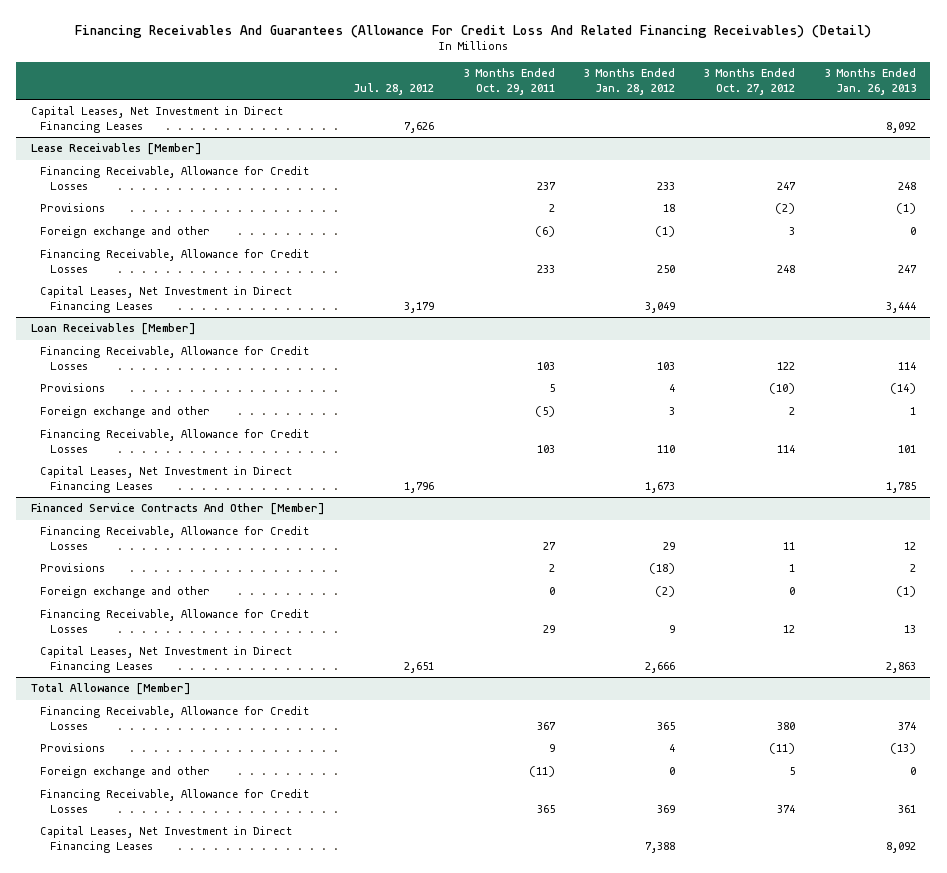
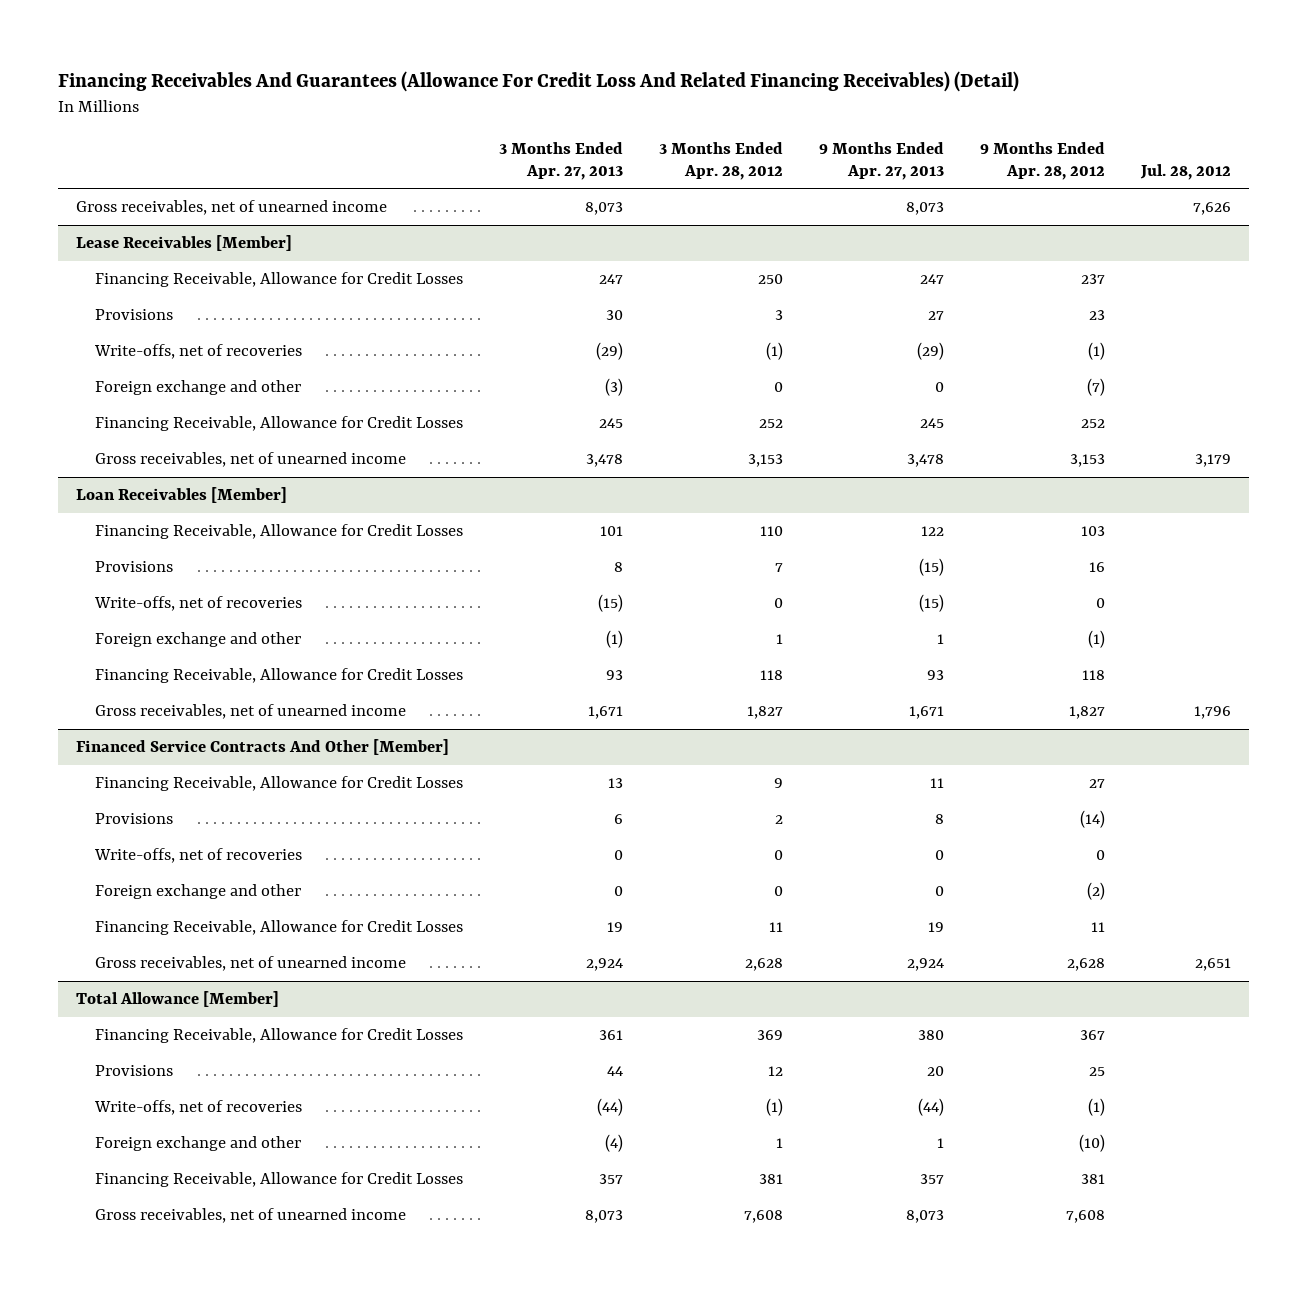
[462,68,555,95] 3 Months Ended Oct. 29, 2011 -> none
[583,68,676,95] 3 Months Ended Jan. 28, 2012 -> none
[703,68,796,95] 3 Months Ended Oct. 27, 2012 -> none
[823,68,916,95] 3 Months Ended Jan. 26, 2013 -> none
none -> [499,141,624,180] 3 Months Ended Apr. 27, 2013
none -> [659,141,784,180] 3 Months Ended Apr. 28, 2012
none -> [819,141,945,180] 9 Months Ended Apr. 27, 2013
none -> [980,141,1106,180] 9 Months Ended Apr. 28, 2012
[30,106,283,133] Capital Leases, Net Investment in Direct Financing Leases -> [75,200,387,216] Gross receivables, net of unearned income
none -> [94,344,303,360] Write-offs, net of recoveries
[40,286,293,313] Capital Leases, Net Investment in Direct Financing Leases -> [95,452,407,468] Gross receivables, net of unearned income
none -> [94,596,303,612] Write-offs, net of recoveries
[40,466,293,493] Capital Leases, Net Investment in Direct Financing Leases -> [95,704,407,720] Gross receivables, net of unearned income
none -> [94,848,303,864] Write-offs, net of recoveries
[40,646,293,673] Capital Leases, Net Investment in Direct Financing Leases -> [95,956,407,972] Gross receivables, net of unearned income
none -> [94,1100,303,1116] Write-offs, net of recoveries
[40,826,293,853] Capital Leases, Net Investment in Direct Financing Leases -> none
none -> [95,1208,407,1224] Gross receivables, net of unearned income

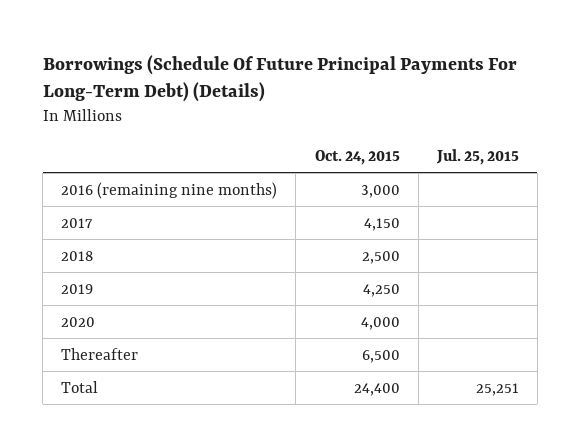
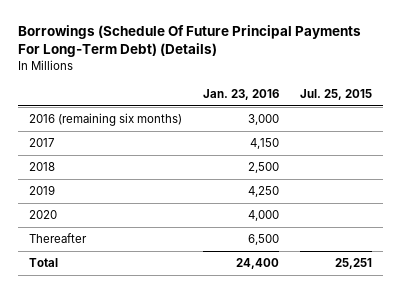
[314,149,400,165] Oct. 24, 2015 -> none
none -> [203,89,280,101] Jan. 23, 2016
[61,181,278,199] 2016 (remaining nine months) -> [28,113,182,127] 2016 (remaining six months)

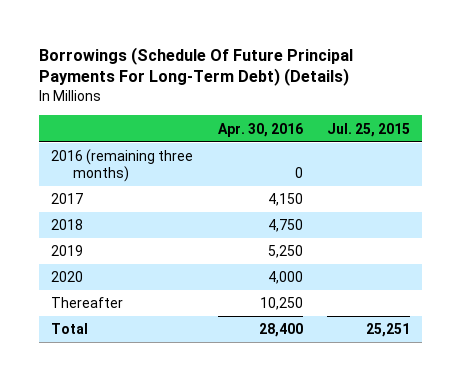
[203,89,280,101] Jan. 23, 2016 -> none
none -> [217,122,303,137] Apr. 30, 2016
[28,113,182,127] 2016 (remaining six months) -> [51,149,194,182] 2016 (remaining three months)

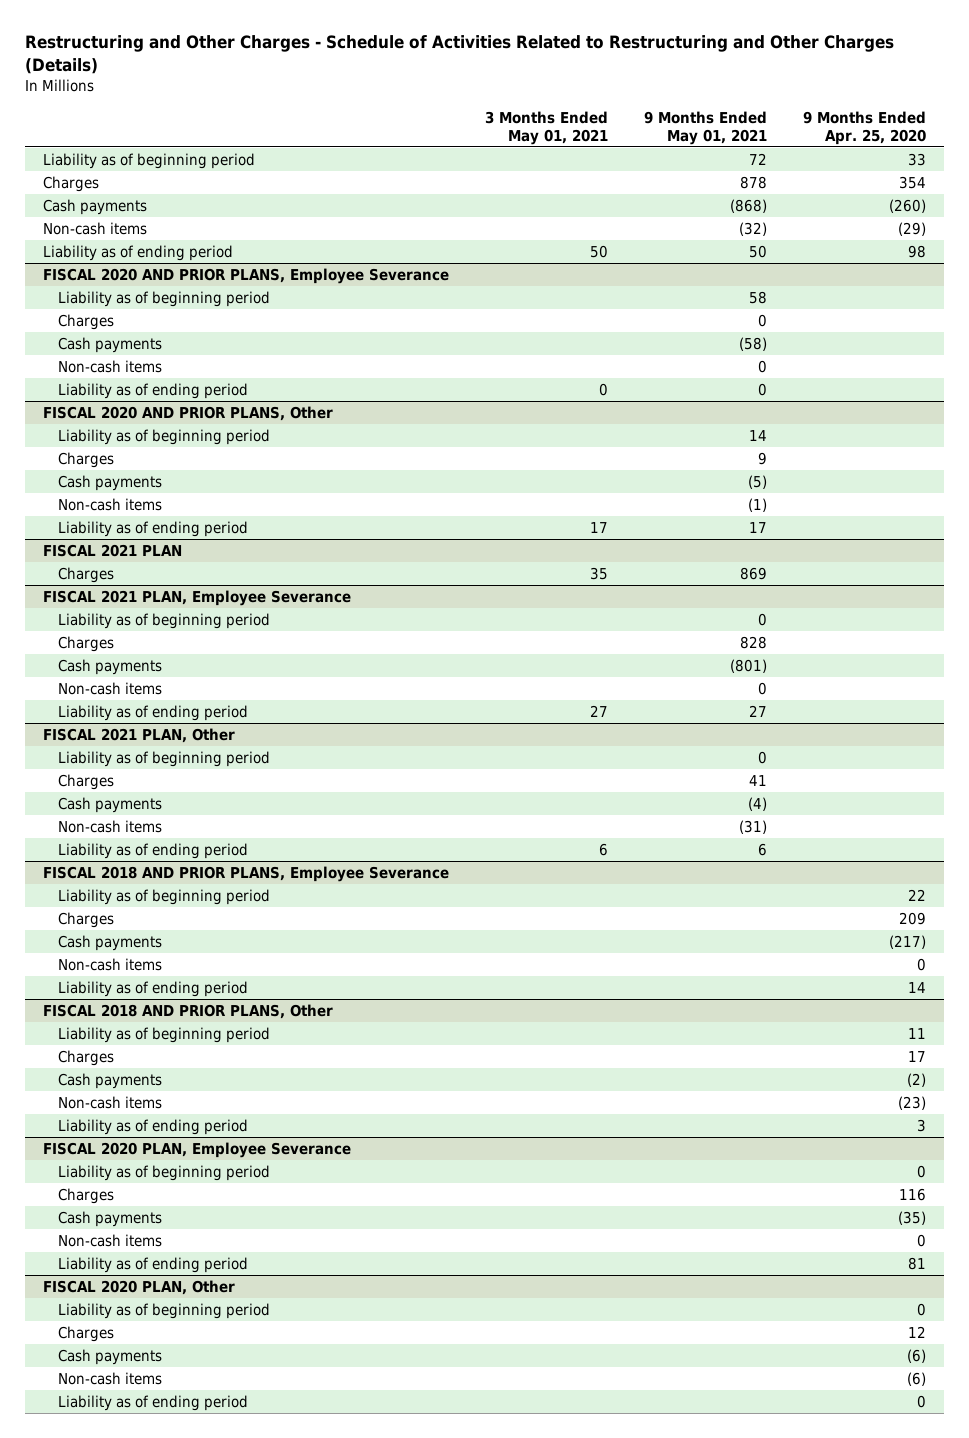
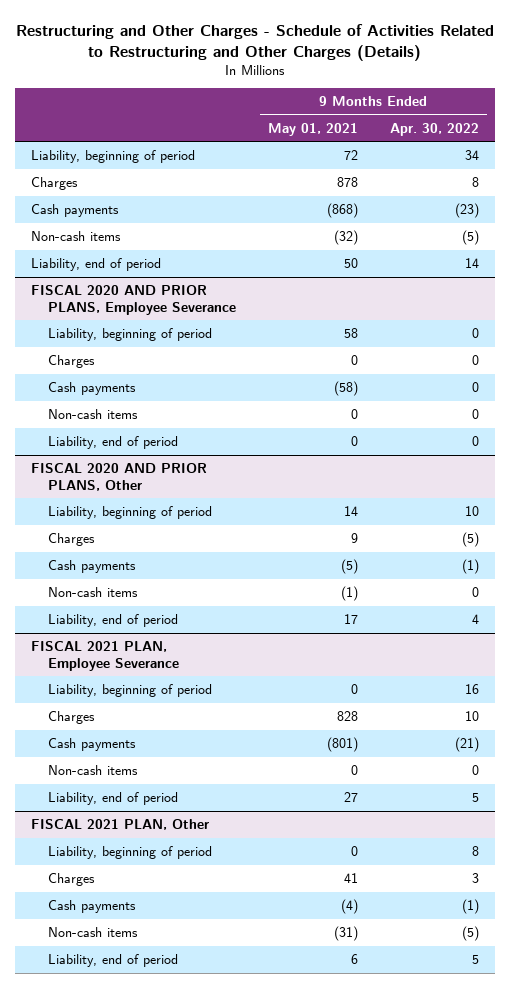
[484,111,608,145] 3 Months Ended May 01, 2021 -> none
[802,111,926,145] 9 Months Ended Apr. 25, 2020 -> none
none -> [389,122,479,136] Apr. 30, 2022
[42,152,255,169] Liability as of beginning period -> [31,149,196,163] Liability, beginning of period
[42,244,233,261] Liability as of ending period -> [31,257,162,271] Liability, end of period
[57,290,270,307] Liability as of beginning period -> [48,327,213,341] Liability, beginning of period
[57,382,248,399] Liability as of ending period -> [48,435,179,449] Liability, end of period
[57,428,270,445] Liability as of beginning period -> [48,505,213,519] Liability, beginning of period
[42,543,182,557] FISCAL 2021 PLAN -> none
[57,566,114,583] Charges -> none
[57,520,248,537] Liability as of ending period -> [48,613,179,627] Liability, end of period
[57,612,270,629] Liability as of beginning period -> [48,683,213,697] Liability, beginning of period
[57,704,248,721] Liability as of ending period -> [48,791,179,805] Liability, end of period
[57,750,270,767] Liability as of beginning period -> [48,845,213,859] Liability, beginning of period
[42,865,449,882] FISCAL 2018 AND PRIOR PLANS, Employee Severance -> none
[57,888,270,905] Liability as of beginning period -> none
[57,911,114,928] Charges -> none
[57,934,162,951] Cash payments -> none
[57,957,162,971] Non-cash items -> none
[57,980,248,997] Liability as of ending period -> none
[42,1003,333,1019] FISCAL 2018 AND PRIOR PLANS, Other -> none
[57,1026,270,1043] Liability as of beginning period -> none
[57,1049,114,1066] Charges -> none
[57,1072,162,1089] Cash payments -> none
[57,1095,162,1109] Non-cash items -> none
[57,1118,248,1135] Liability as of ending period -> none
[42,1141,351,1158] FISCAL 2020 PLAN, Employee Severance -> none
[57,1164,270,1181] Liability as of beginning period -> none
[57,1187,114,1204] Charges -> none
[57,1210,162,1227] Cash payments -> none
[57,1233,162,1247] Non-cash items -> none
[57,1256,248,1273] Liability as of ending period -> none
[42,1279,235,1295] FISCAL 2020 PLAN, Other -> none
[57,1302,270,1319] Liability as of beginning period -> none
[57,1325,114,1342] Charges -> none
[57,1348,162,1365] Cash payments -> none
[57,1371,162,1385] Non-cash items -> none
[57,1394,248,1411] Liability as of ending period -> none
[57,842,248,859] Liability as of ending period -> [48,953,179,967] Liability, end of period

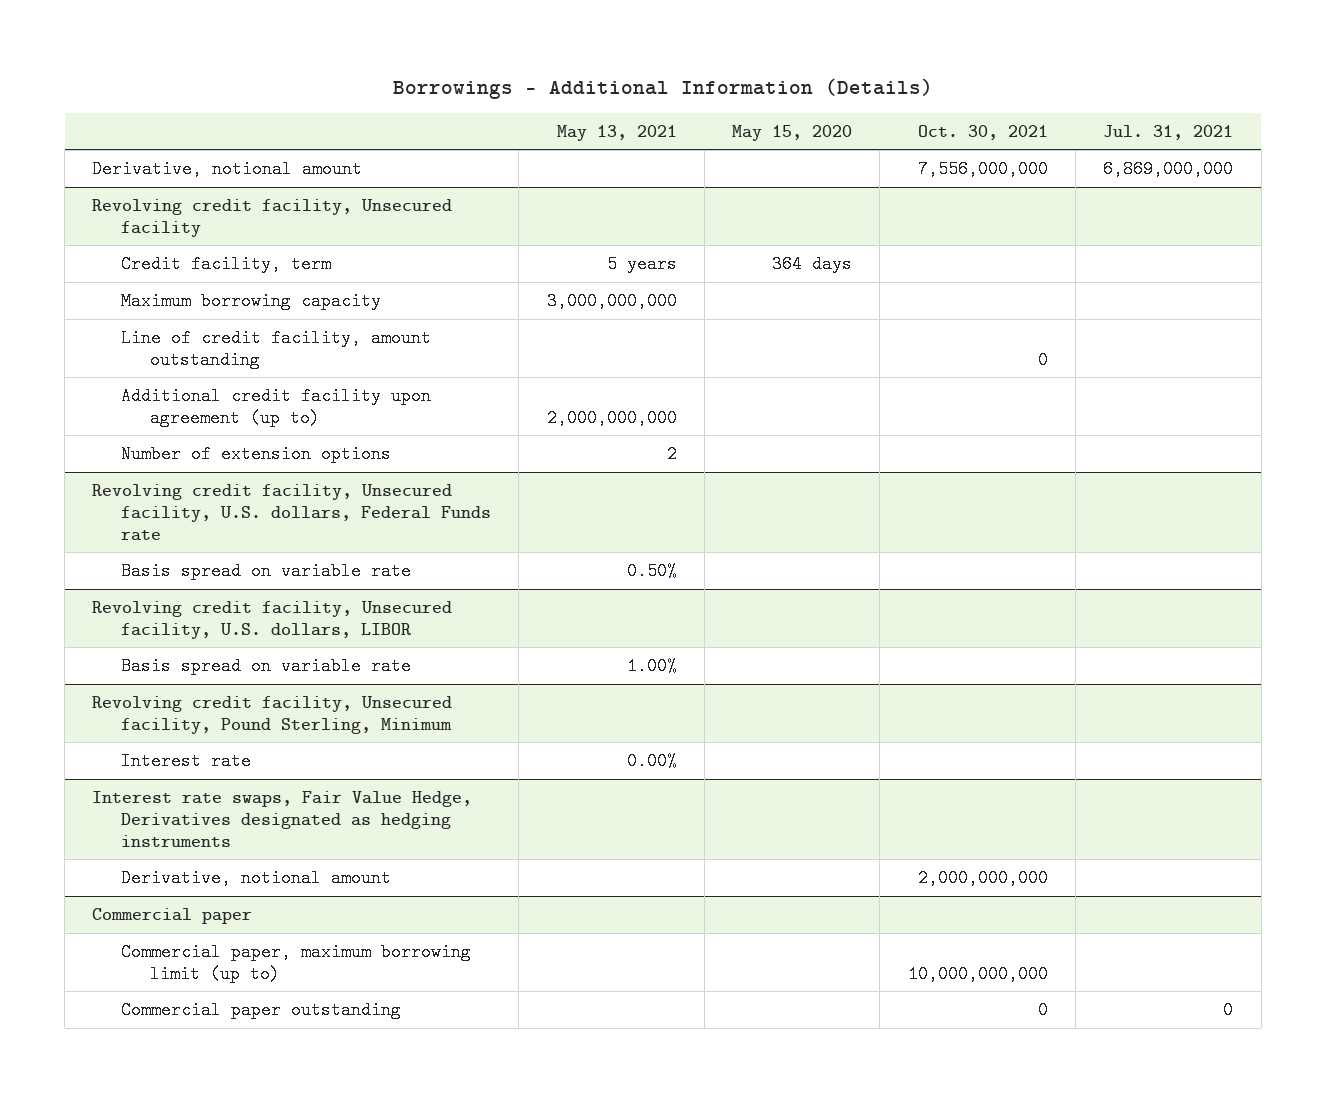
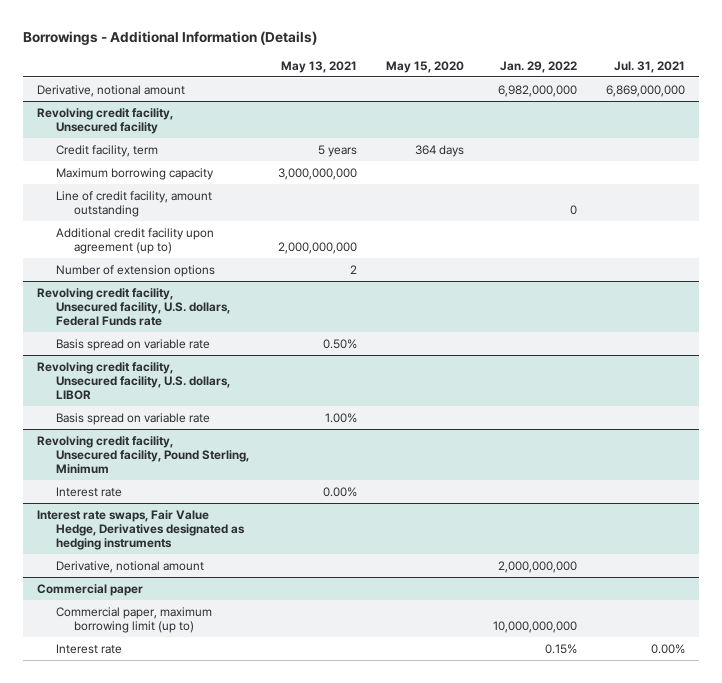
[917,124,1048,140] Oct. 30, 2021 -> none
none -> [499,60,577,73] Jan. 29, 2022
[120,1001,401,1020] Commercial paper outstanding -> none
none -> [55,643,122,654] Interest rate

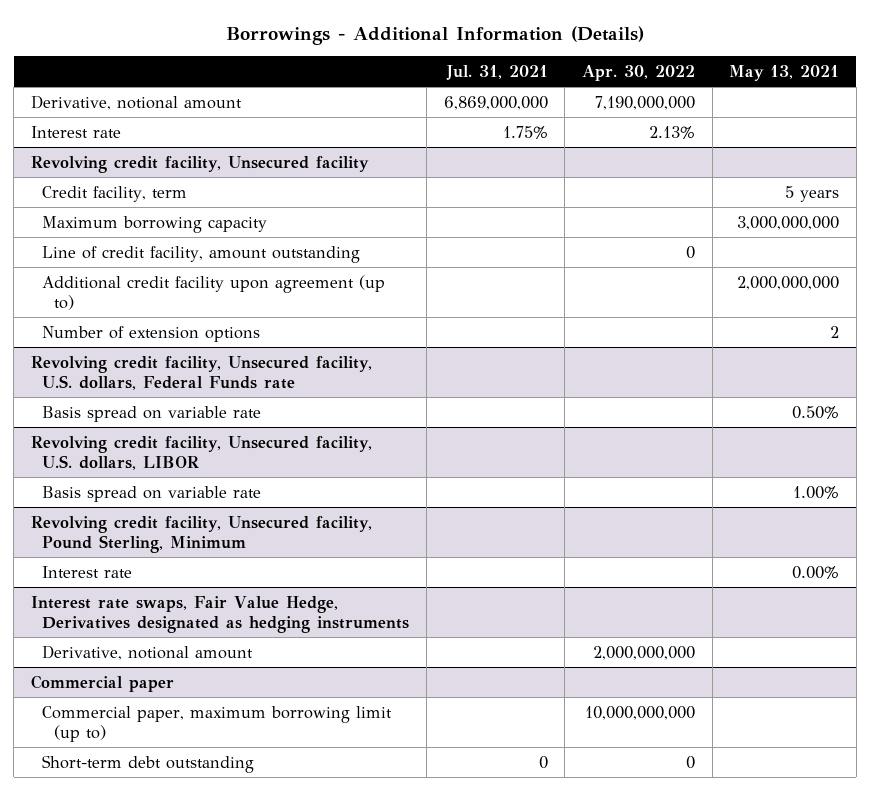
[385,60,464,73] May 15, 2020 -> none
[499,60,577,73] Jan. 29, 2022 -> none
none -> [582,65,696,82] Apr. 30, 2022
none -> [30,125,121,138] Interest rate
[55,643,122,654] Interest rate -> none
none -> [42,754,255,773] Short-term debt outstanding

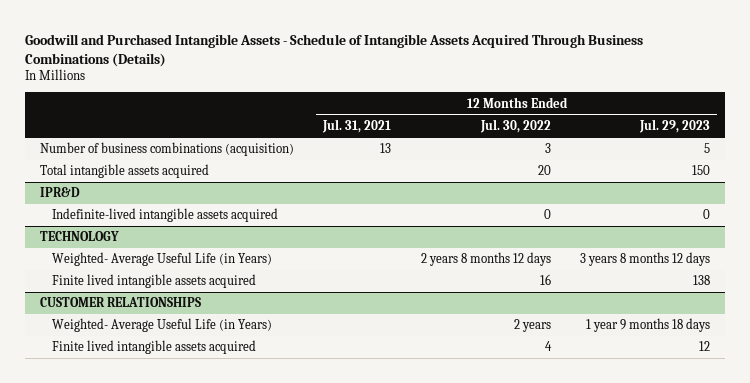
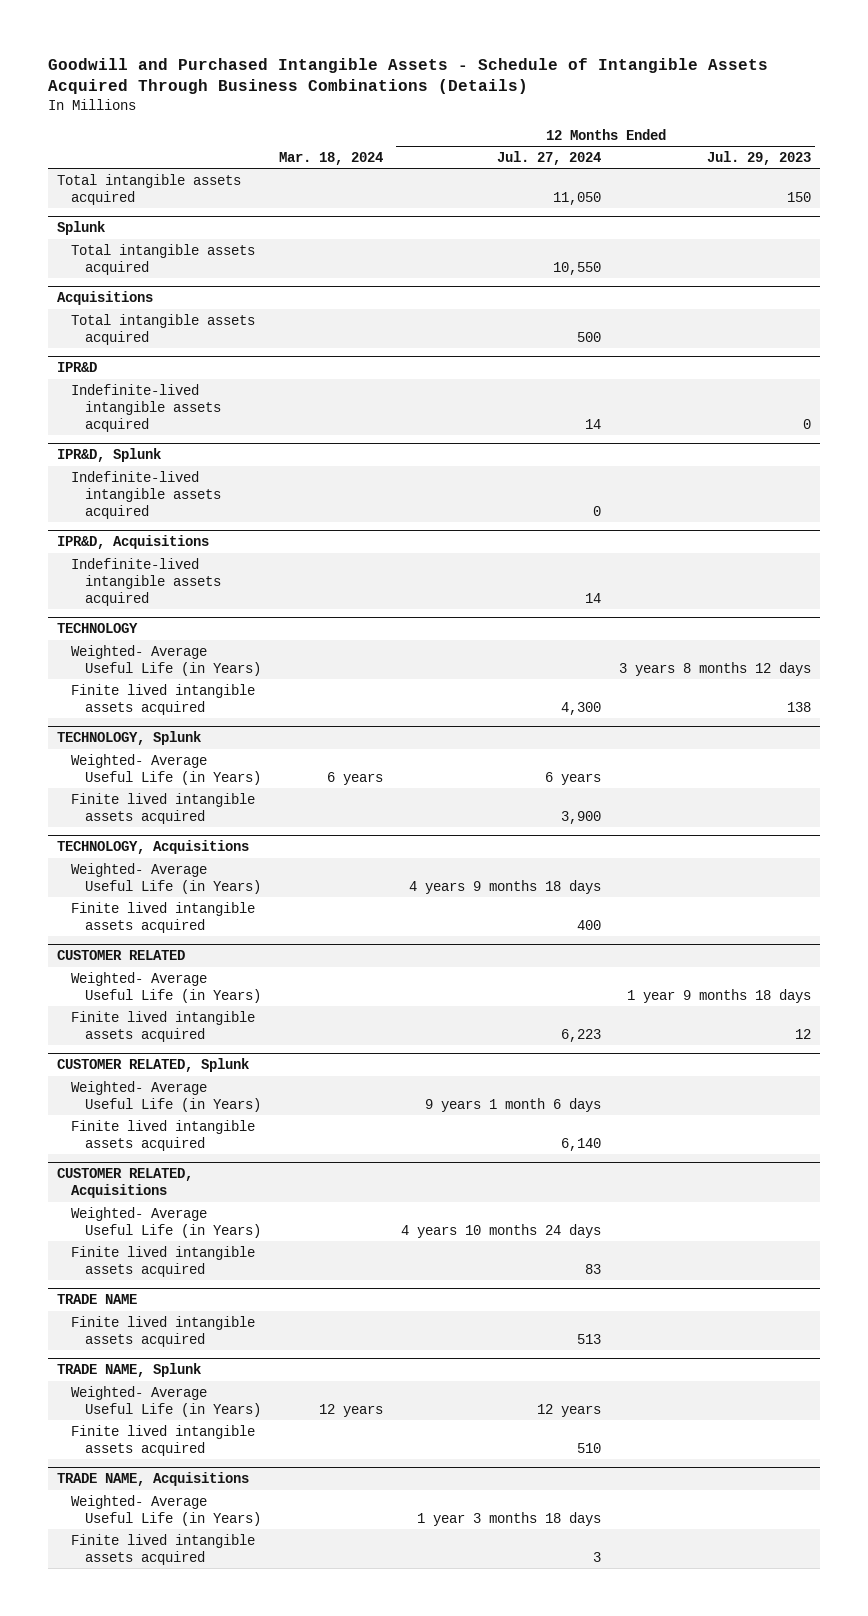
[322,119,392,134] Jul. 31, 2021 -> none
[479,119,551,134] Jul. 30, 2022 -> none
none -> [278,151,383,165] Mar. 18, 2024
none -> [496,150,601,165] Jul. 27, 2024
[40,142,295,157] Number of business combinations (acquisition) -> none
none -> [57,221,106,236] Splunk
none -> [70,243,255,275] Total intangible assets acquired
none -> [57,291,154,306] Acquisitions
none -> [70,313,255,345] Total intangible assets acquired
none -> [57,448,162,463] IPR&D, Splunk
none -> [70,470,221,519] Indefinite-lived intangible assets acquired
none -> [57,535,210,550] IPR&D, Acquisitions
none -> [70,557,221,606] Indefinite-lived intangible assets acquired
none -> [57,731,202,746] TECHNOLOGY, Splunk
none -> [70,753,261,785] Weighted- Average Useful Life (in Years)
none -> [70,792,255,824] Finite lived intangible assets acquired
none -> [57,840,250,855] TECHNOLOGY, Acquisitions
none -> [70,862,261,894] Weighted- Average Useful Life (in Years)
none -> [70,901,255,933] Finite lived intangible assets acquired
[40,297,202,308] CUSTOMER RELATIONSHIPS -> [57,950,186,961] CUSTOMER RELATED
none -> [57,1058,250,1073] CUSTOMER RELATED, Splunk
none -> [70,1080,261,1112] Weighted- Average Useful Life (in Years)
none -> [70,1119,255,1151] Finite lived intangible assets acquired
none -> [57,1168,194,1199] CUSTOMER RELATED, Acquisitions
none -> [70,1206,261,1238] Weighted- Average Useful Life (in Years)
none -> [70,1245,255,1277] Finite lived intangible assets acquired
none -> [57,1294,138,1305] TRADE NAME
none -> [70,1315,255,1347] Finite lived intangible assets acquired
none -> [57,1363,202,1378] TRADE NAME, Splunk
none -> [70,1385,261,1417] Weighted- Average Useful Life (in Years)
none -> [70,1424,255,1456] Finite lived intangible assets acquired
none -> [57,1472,250,1487] TRADE NAME, Acquisitions
none -> [70,1494,261,1526] Weighted- Average Useful Life (in Years)
none -> [70,1533,255,1565] Finite lived intangible assets acquired

